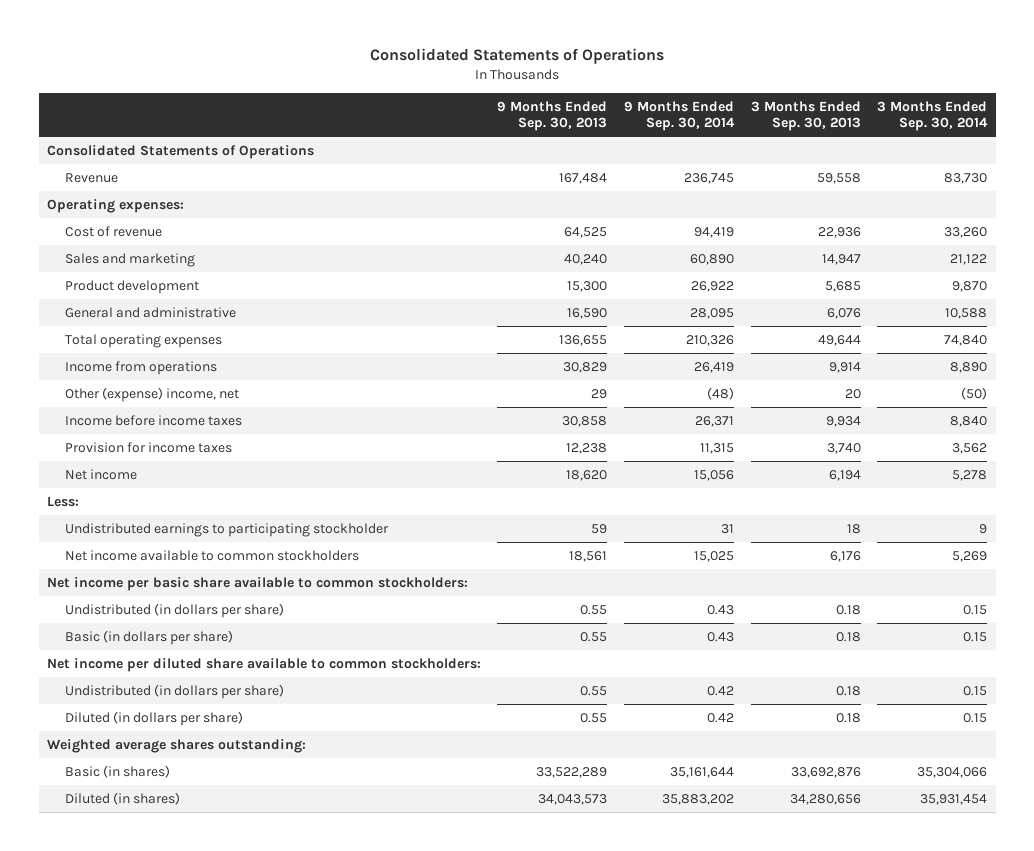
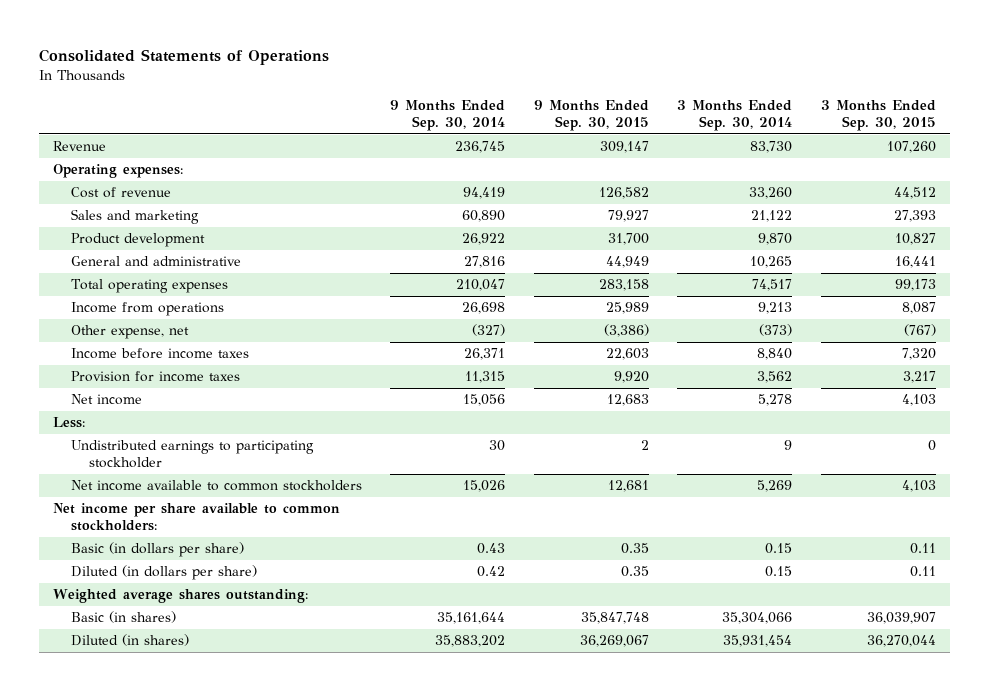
[497,101,608,132] 9 Months Ended Sep. 30, 2013 -> none
[750,101,861,132] 3 Months Ended Sep. 30, 2013 -> none
none -> [533,100,649,132] 9 Months Ended Sep. 30, 2015
none -> [820,100,936,132] 3 Months Ended Sep. 30, 2015
[46,144,314,159] Consolidated Statements of Operations -> none
[690,307,735,319] 28,095 -> [464,256,506,269] 27,816
[945,307,988,319] 10,588 -> [750,256,793,269] 10,265
[686,334,735,346] 210,326 -> [456,279,506,292] 210,047
[944,334,988,346] 74,840 -> [752,279,793,292] 74,517
[694,361,735,373] 26,419 -> [462,302,506,315] 26,698
[950,361,988,373] 8,890 -> [758,302,793,315] 9,213
[65,386,240,402] Other (expense) income, net -> [70,325,189,340] Other expense, net
[707,386,735,400] (48) -> [472,324,506,337] (327)
[961,386,988,400] (50) -> [759,324,793,337] (373)
[65,602,285,618] Undistributed (in dollars per share) -> none
[721,523,735,534] 31 -> [489,440,506,452] 30
[694,550,735,562] 15,025 -> [463,480,506,493] 15,026
[46,576,468,591] Net income per basic share available to common stockholders: -> [52,503,340,532] Net income per share available to common stockholders:
[46,657,481,672] Net income per diluted share available to common stockholders: -> none
[65,683,285,699] Undistributed (in dollars per share) -> none

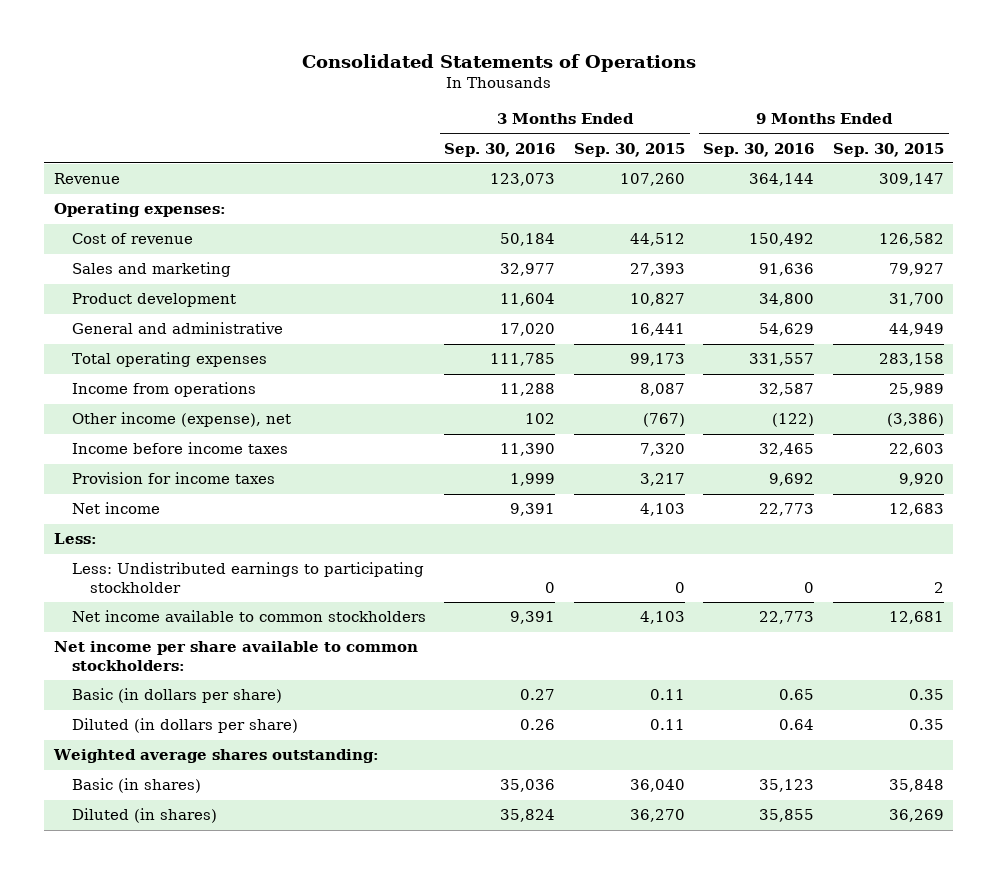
[390,100,506,132] 9 Months Ended Sep. 30, 2014 -> none
[677,100,793,132] 3 Months Ended Sep. 30, 2014 -> none
none -> [444,142,556,157] Sep. 30, 2016
none -> [703,142,815,157] Sep. 30, 2016
[70,325,189,340] Other expense, net -> [71,412,291,428] Other income (expense), net
[70,440,314,469] Undistributed earnings to participating stockholder -> [71,562,424,594] Less: Undistributed earnings to participating stockholder
[580,612,649,625] 35,847,748 -> [888,779,944,793] 35,848
[866,612,936,625] 36,039,907 -> [629,779,685,793] 36,040
[579,635,649,648] 36,269,067 -> [888,809,944,823] 36,269
[866,635,936,648] 36,270,044 -> [629,809,685,823] 36,270

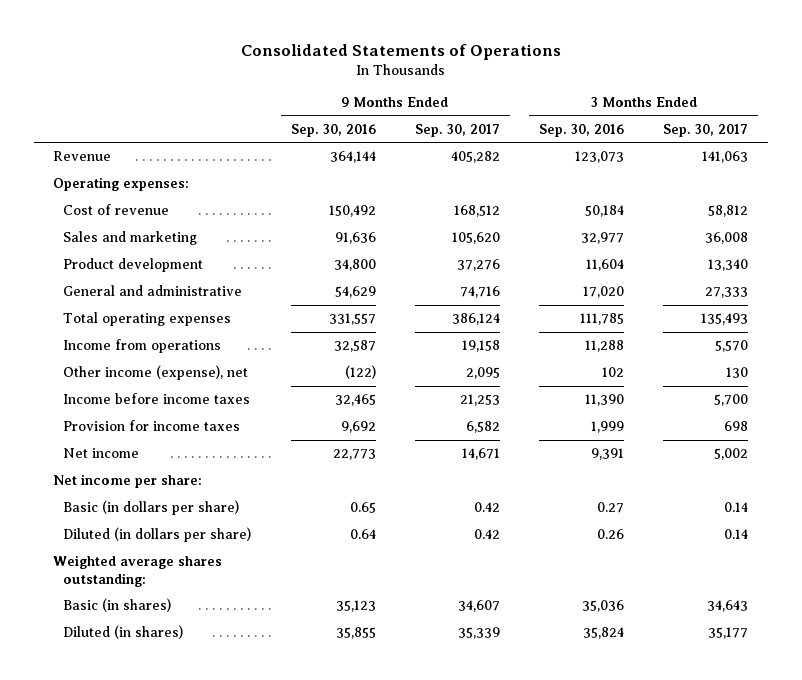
[573,142,685,157] Sep. 30, 2015 -> none
[832,142,944,157] Sep. 30, 2015 -> none
none -> [414,123,500,137] Sep. 30, 2017
none -> [663,123,749,137] Sep. 30, 2017
[53,533,97,545] Less: -> none
[71,562,424,594] Less: Undistributed earnings to participating stockholder -> none
[71,610,426,623] Net income available to common stockholders -> none
[53,641,418,672] Net income per share available to common stockholders: -> [53,474,203,489] Net income per share:

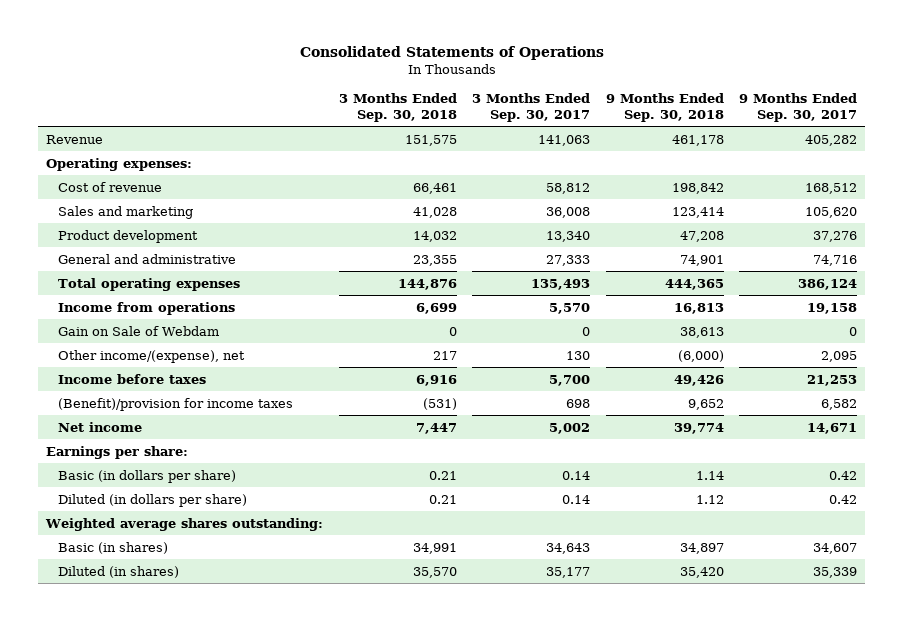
[290,123,376,137] Sep. 30, 2016 -> none
[539,123,625,137] Sep. 30, 2016 -> none
none -> [338,92,457,122] 3 Months Ended Sep. 30, 2018
none -> [605,92,724,122] 9 Months Ended Sep. 30, 2018
none -> [58,325,220,336] Gain on Sale of Webdam
[63,365,249,381] Other income (expense), net -> [58,349,246,363] Other income/(expense), net
[63,393,251,405] Income before income taxes -> [58,373,207,384] Income before taxes
[63,420,241,432] Provision for income taxes -> [58,397,294,411] (Benefit)/provision for income taxes
[53,474,203,489] Net income per share: -> [46,445,189,459] Earnings per share:

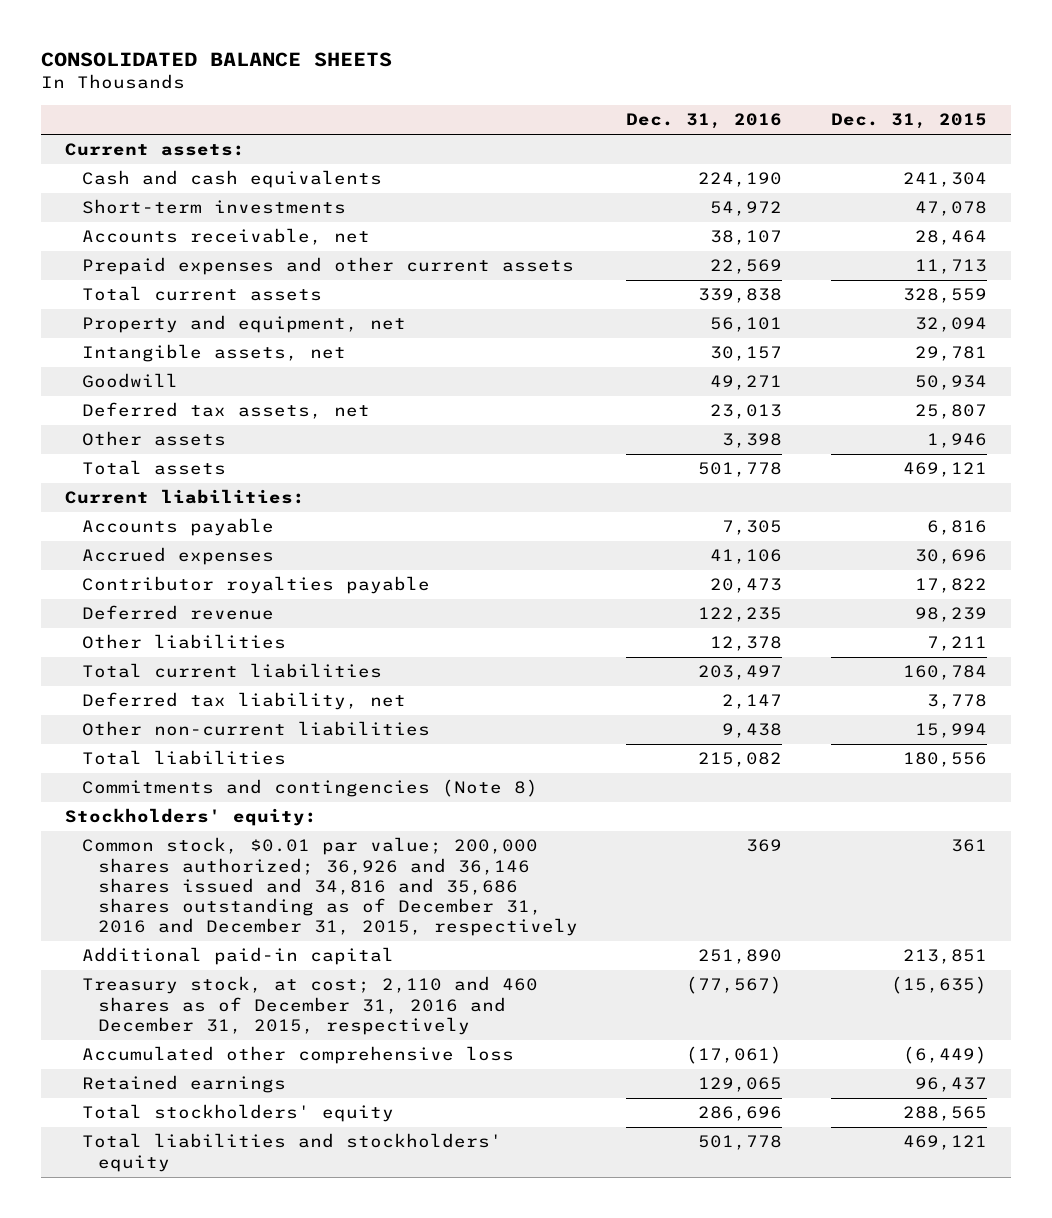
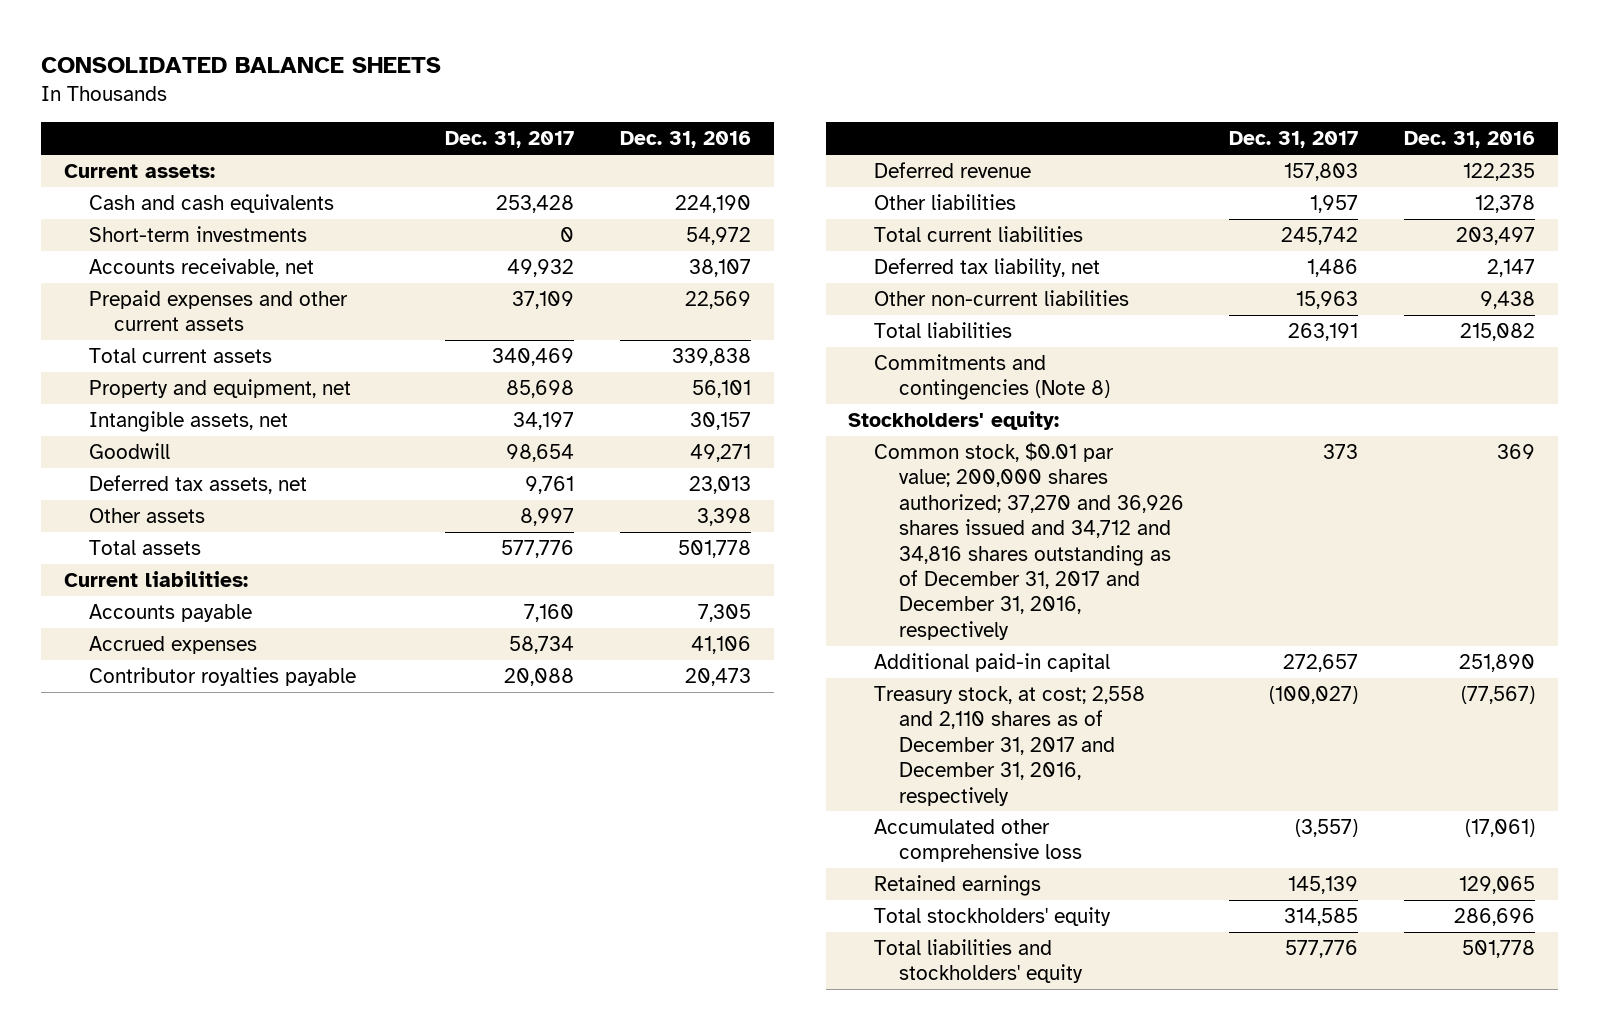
[830,113,987,130] Dec. 31, 2015 -> none
none -> [444,131,574,149] Dec. 31, 2017
[81,837,579,937] Common stock, $0.01 par value; 200,000 shares authorized; 36,926 and 36,146 shares issued and 34,816 and 35,686 shares outstanding as of December 31, 2016 and December 31, 2015, respectively -> [873,441,1184,640] Common stock, $0.01 par value; 200,000 shares authorized; 37,270 and 36,926 shares issued and 34,712 and 34,816 shares outstanding as of December 31, 2017 and December 31, 2016, respectively
[81,976,538,1035] Treasury stock, at cost; 2,110 and 460 shares as of December 31, 2016 and December 31, 2015, respectively -> [873,685,1145,806] Treasury stock, at cost; 2,558 and 2,110 shares as of December 31, 2017 and December 31, 2016, respectively

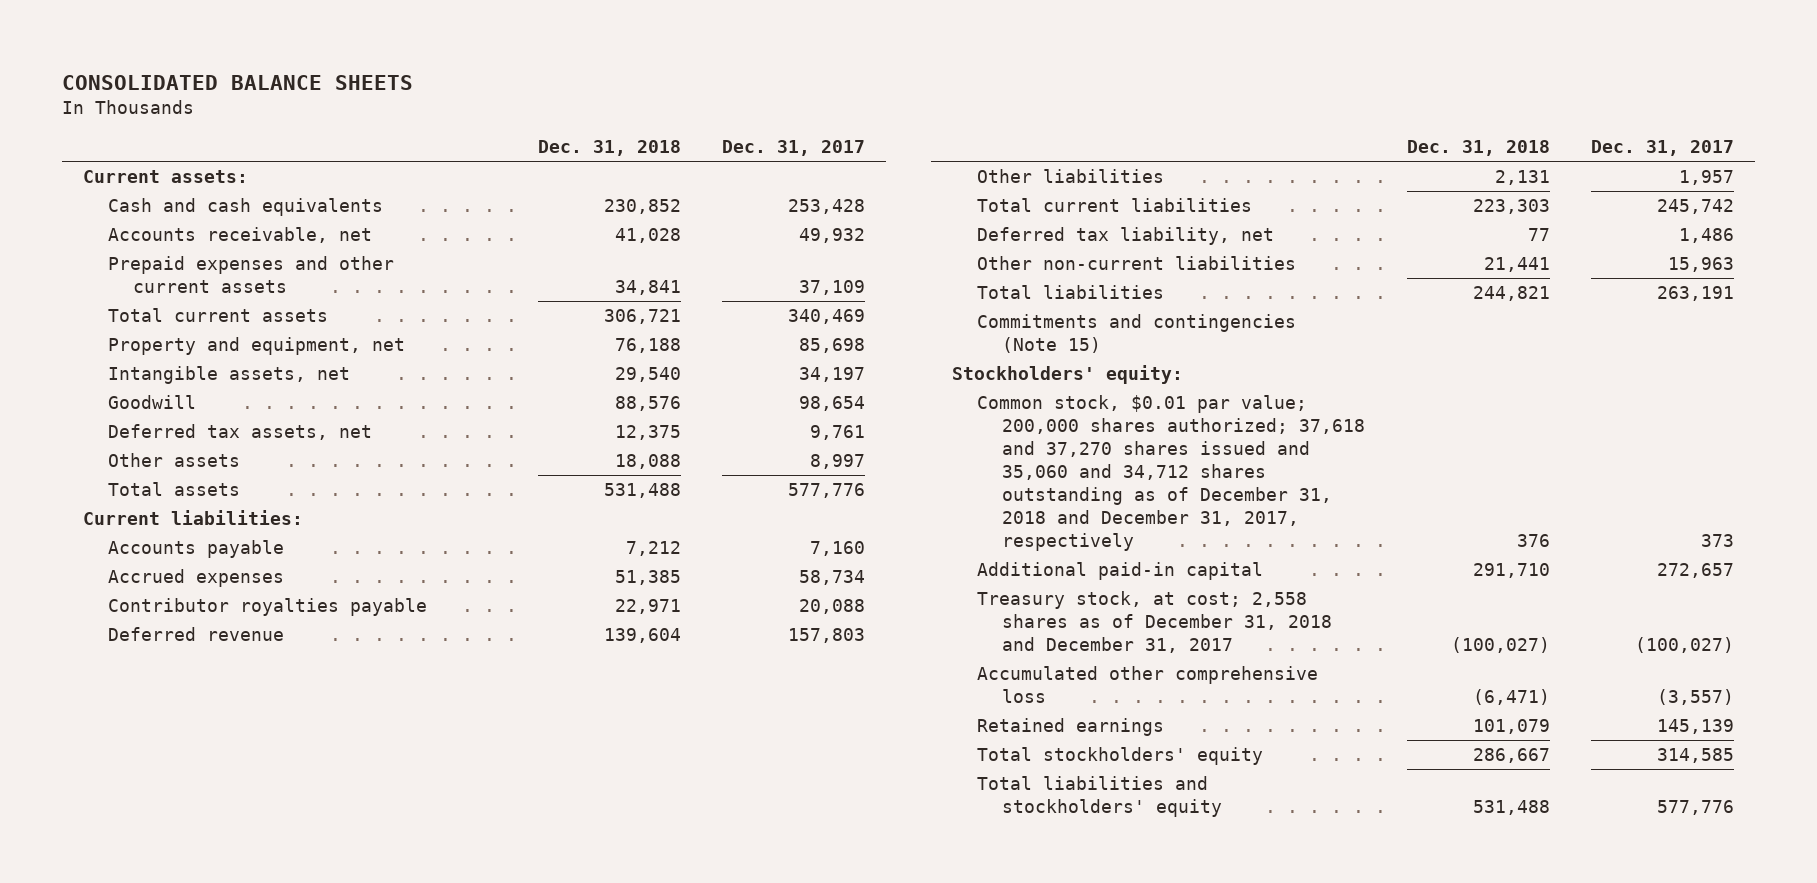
[619,131,751,149] Dec. 31, 2016 -> none
none -> [537,140,681,157] Dec. 31, 2018
[89,225,308,242] Short-term investments -> none
[873,353,1110,401] Commitments and contingencies (Note 8) -> [976,314,1296,354] Commitments and contingencies (Note 15)
[873,441,1184,640] Common stock, $0.01 par value; 200,000 shares authorized; 37,270 and 36,926 shares issued and 34,712 and 34,816 shares outstanding as of December 31, 2017 and December 31, 2016, respectively -> [976,395,1365,551] Common stock, $0.01 par value; 200,000 shares authorized; 37,618 and 37,270 shares issued and 35,060 and 34,712 shares outstanding as of December 31, 2018 and December 31, 2017, respectively
[873,685,1145,806] Treasury stock, at cost; 2,558 and 2,110 shares as of December 31, 2017 and December 31, 2016, respectively -> [976,591,1332,653] Treasury stock, at cost; 2,558 shares as of December 31, 2018 and December 31, 2017

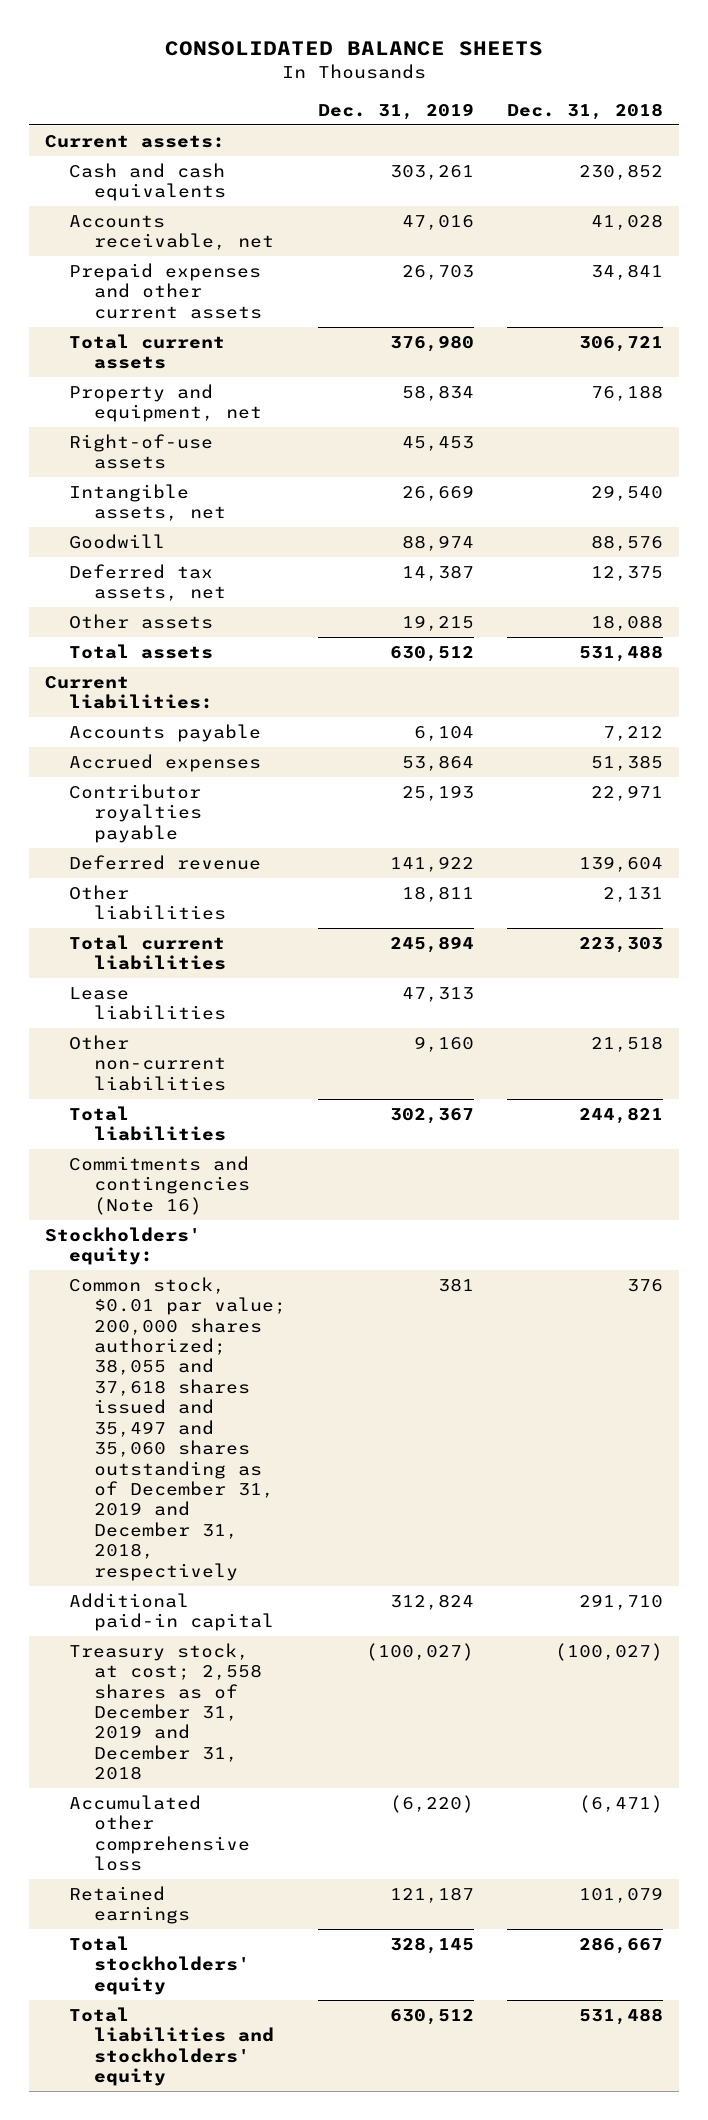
[722,140,866,157] Dec. 31, 2017 -> none
none -> [318,102,475,120] Dec. 31, 2019
none -> [69,433,214,470] Right-of-use assets
[976,227,1274,246] Deferred tax liability, net -> none
none -> [69,986,226,1021] Lease liabilities
[1483,257,1550,273] 21,441 -> [591,1035,664,1052] 21,518
[976,314,1296,354] Commitments and contingencies (Note 15) -> [69,1155,250,1215] Commitments and contingencies (Note 16)
[976,395,1365,551] Common stock, $0.01 par value; 200,000 shares authorized; 37,618 and 37,270 shares issued and 35,060 and 34,712 shares outstanding as of December 31, 2018 and December 31, 2017, respectively -> [69,1276,286,1581] Common stock, $0.01 par value; 200,000 shares authorized; 38,055 and 37,618 shares issued and 35,497 and 35,060 shares outstanding as of December 31, 2019 and December 31, 2018, respectively
[976,591,1332,653] Treasury stock, at cost; 2,558 shares as of December 31, 2018 and December 31, 2017 -> [69,1642,262,1781] Treasury stock, at cost; 2,558 shares as of December 31, 2019 and December 31, 2018

